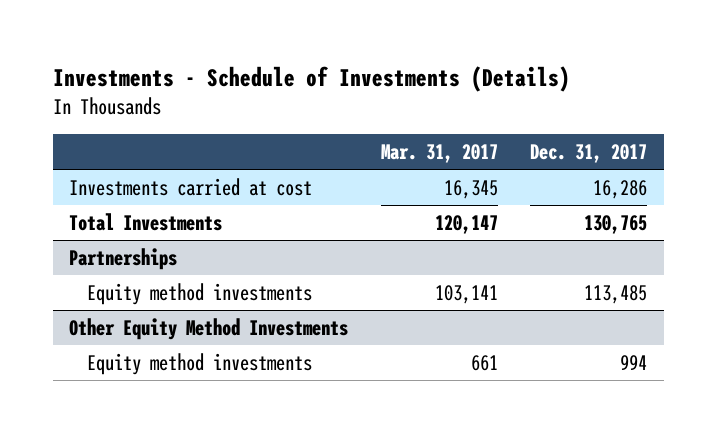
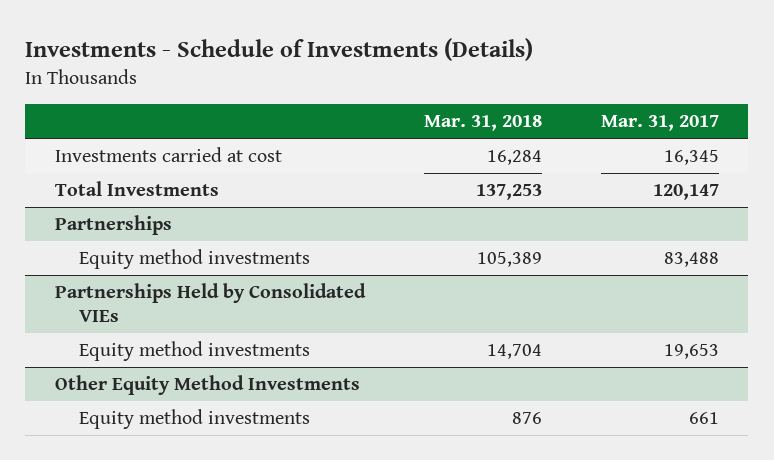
[530,144,648,164] Dec. 31, 2017 -> none
none -> [423,115,542,132] Mar. 31, 2018
[434,284,498,304] 103,141 -> [663,252,719,268] 83,488
none -> [54,283,366,323] Partnerships Held by Consolidated VIEs
none -> [79,341,311,362] Equity method investments

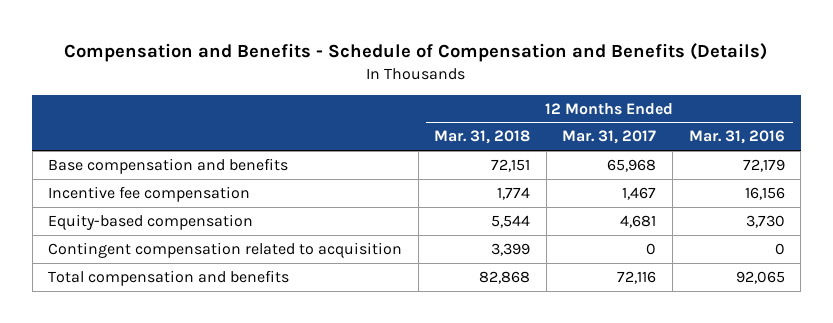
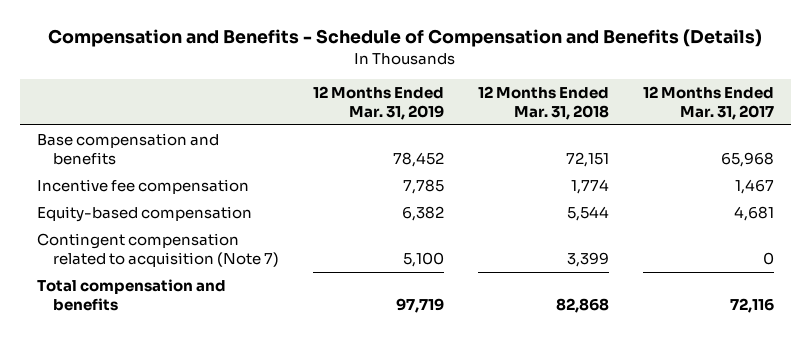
[688,130,785,145] Mar. 31, 2016 -> none
none -> [312,85,444,120] 12 Months Ended Mar. 31, 2019
[48,241,403,258] Contingent compensation related to acquisition -> [36,232,279,268] Contingent compensation related to acquisition (Note 7)

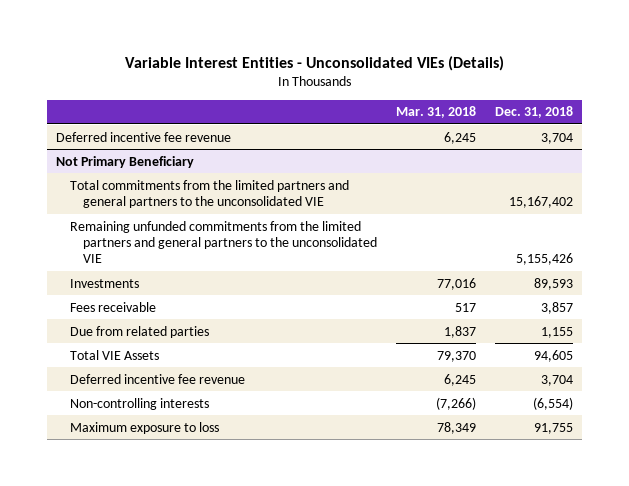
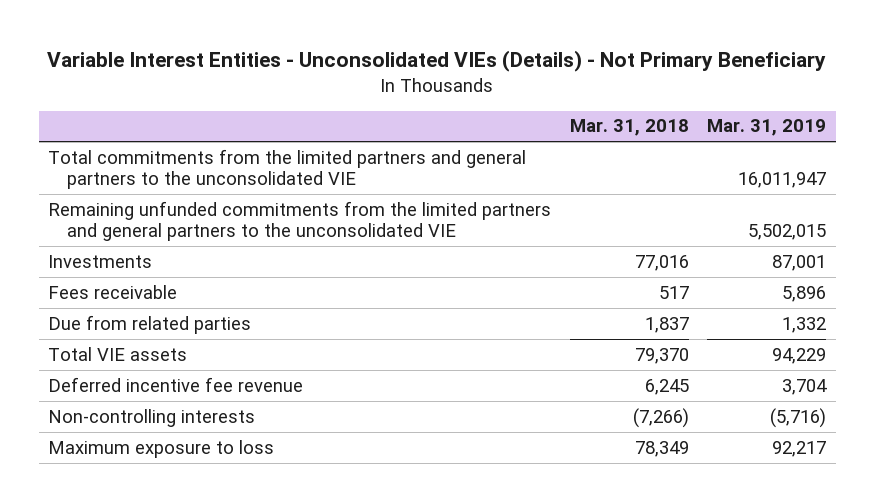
[124,55,504,71] Variable Interest Entities - Unconsolidated VIEs (Details) -> [47,50,827,73] Variable Interest Entities - Unconsolidated VIEs (Details) - Not Primary Beneficiary
[494,106,573,119] Dec. 31, 2018 -> none
none -> [707,119,827,137] Mar. 31, 2019
[56,131,232,142] Deferred incentive fee revenue -> none
[56,155,195,168] Not Primary Beneficiary -> none
[69,349,159,360] Total VIE Assets -> [48,346,188,361] Total VIE assets

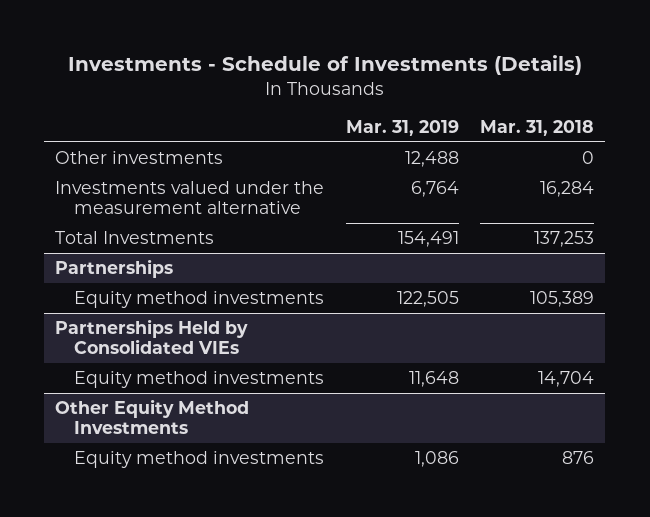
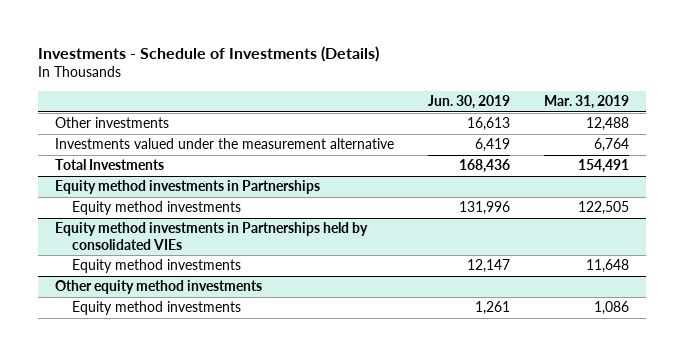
[480,120,595,137] Mar. 31, 2018 -> none
none -> [427,95,510,110] Jun. 30, 2019
[55,258,174,278] Partnerships -> [54,180,320,195] Equity method investments in Partnerships
[55,318,249,355] Partnerships Held by Consolidated VIEs -> [54,222,368,250] Equity method investments in Partnerships held by consolidated VIEs
[55,398,250,435] Other Equity Method Investments -> [54,280,262,295] Other equity method investments

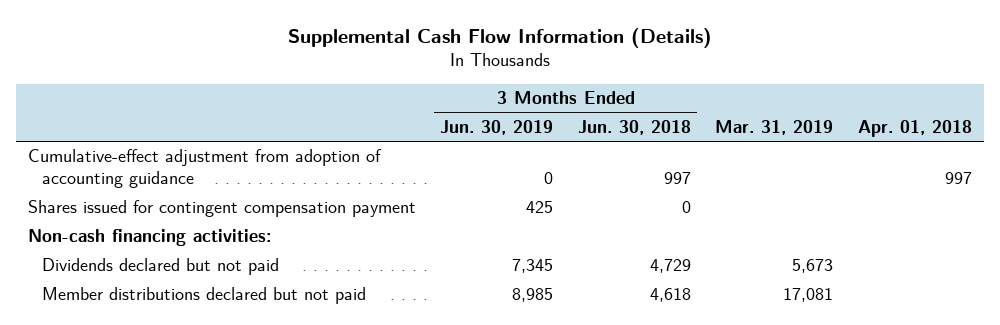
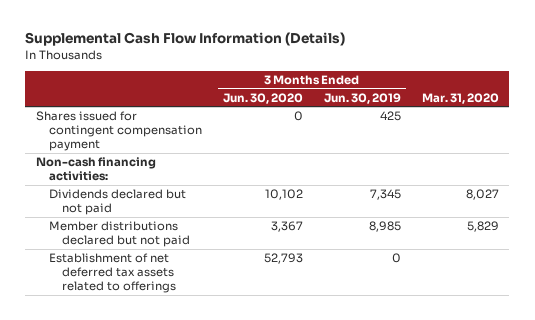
[577,119,691,135] Jun. 30, 2018 -> none
[715,119,834,135] Mar. 31, 2019 -> none
[857,119,972,137] Apr. 01, 2018 -> none
none -> [222,92,303,104] Jun. 30, 2020
none -> [421,92,499,104] Mar. 31, 2020
[27,149,382,189] Cumulative-effect adjustment from adoption of accounting guidance -> none
none -> [48,253,177,294] Establishment of net deferred tax assets related to offerings

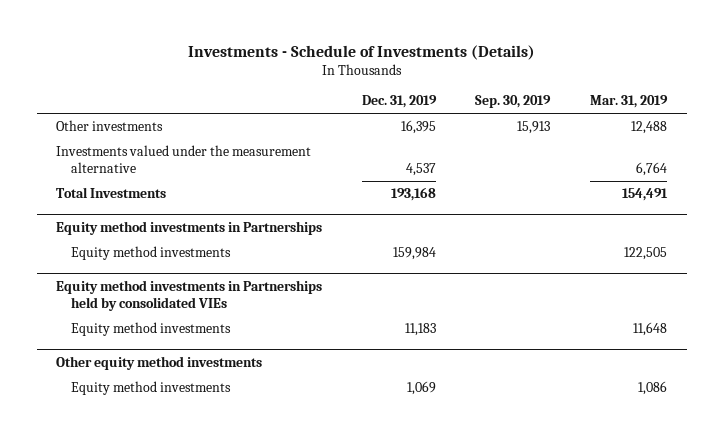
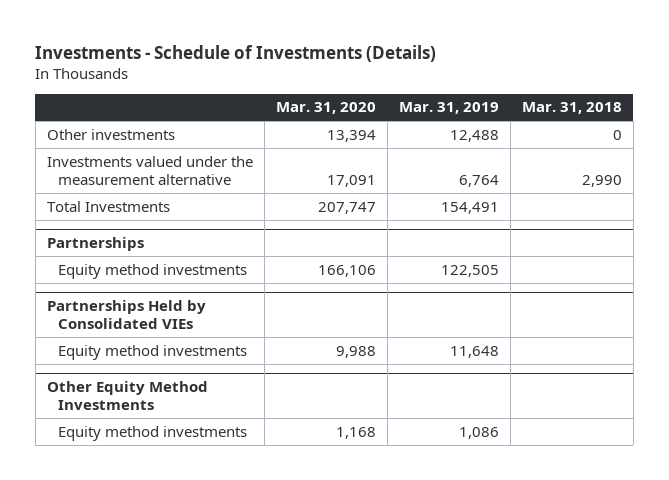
[361,95,437,109] Dec. 31, 2019 -> none
[475,95,552,109] Sep. 30, 2019 -> none
none -> [275,102,376,115] Mar. 31, 2020
none -> [521,102,622,115] Mar. 31, 2018
[56,220,323,235] Equity method investments in Partnerships -> [46,236,144,251] Partnerships
[56,279,323,311] Equity method investments in Partnerships held by consolidated VIEs -> [46,299,206,330] Partnerships Held by Consolidated VIEs
[56,355,263,370] Other equity method investments -> [46,380,208,411] Other Equity Method Investments

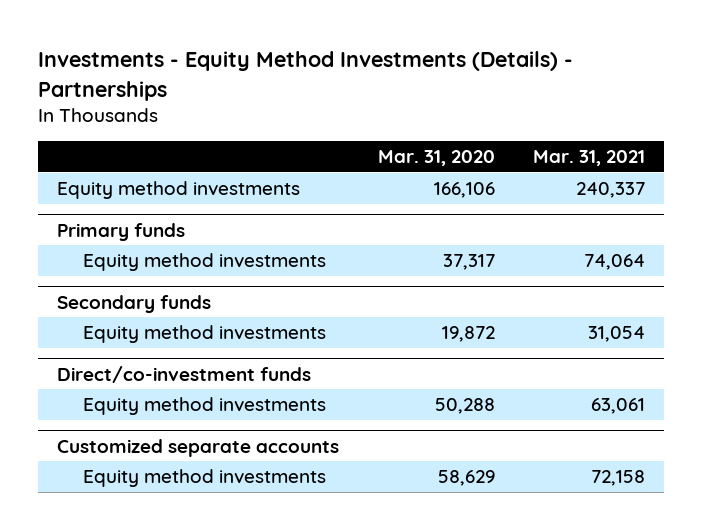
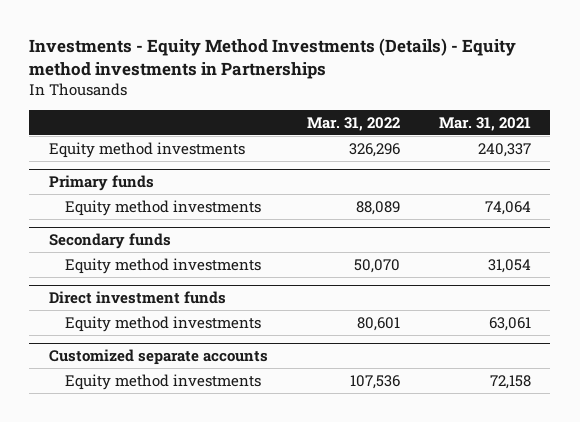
[38,51,574,101] Investments - Equity Method Investments (Details) - Partnerships -> [29,38,517,80] Investments - Equity Method Investments (Details) - Equity method investments in Partnerships
[377,150,495,167] Mar. 31, 2020 -> none
none -> [306,116,400,131] Mar. 31, 2022
[57,365,312,383] Direct/co-investment funds -> [48,291,226,305] Direct investment funds

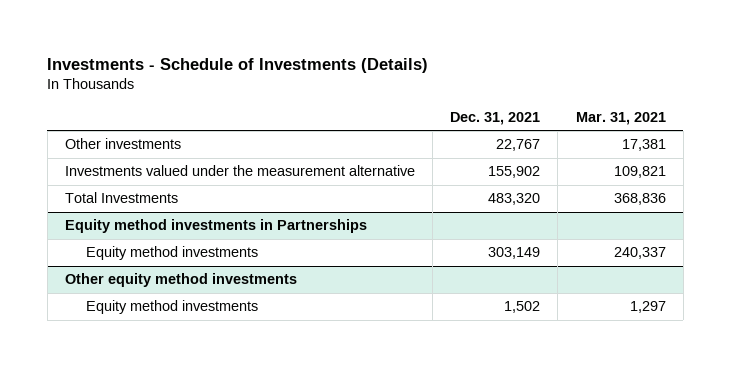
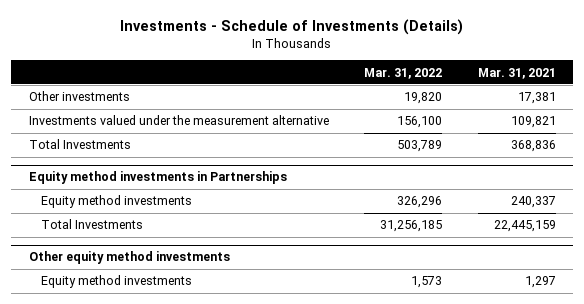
[450,111,541,125] Dec. 31, 2021 -> none
none -> [364,67,443,79] Mar. 31, 2022
none -> [41,219,144,230] Total Investments

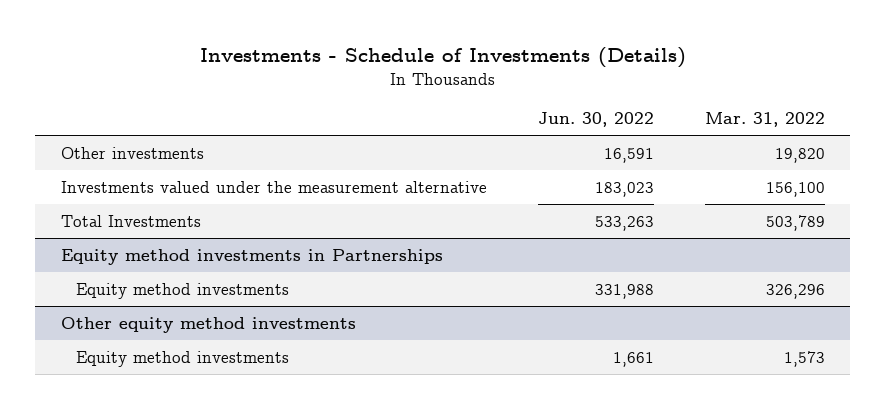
[477,67,556,79] Mar. 31, 2021 -> none
none -> [537,112,654,128] Jun. 30, 2022
[41,219,144,230] Total Investments -> none

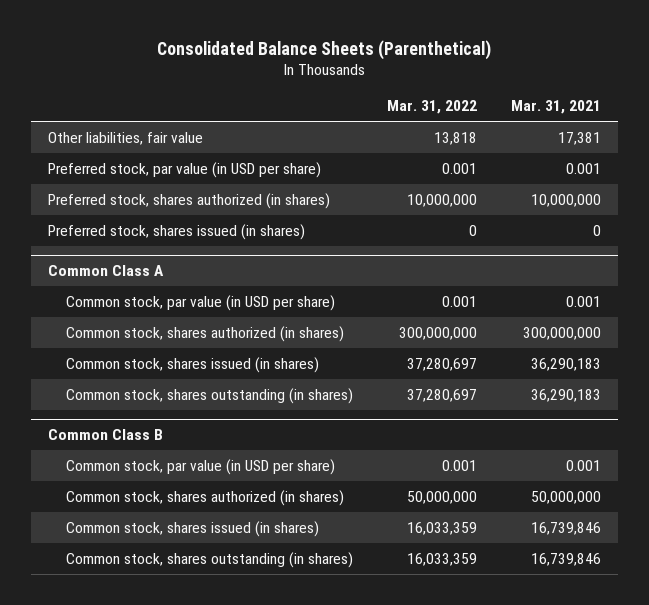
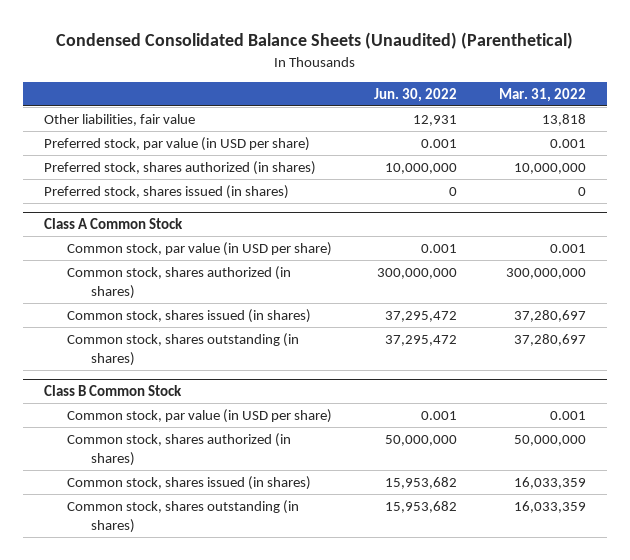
[157,39,492,60] Consolidated Balance Sheets (Parenthetical) -> [55,32,573,50] Condensed Consolidated Balance Sheets (Unaudited) (Parenthetical)
[510,100,601,115] Mar. 31, 2021 -> none
none -> [374,88,458,103] Jun. 30, 2022
[47,265,164,277] Common Class A -> [43,218,183,230] Class A Common Stock
[47,429,163,441] Common Class B -> [43,385,182,397] Class B Common Stock

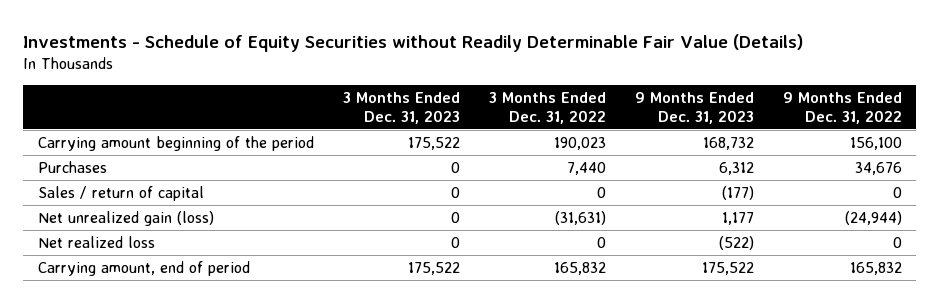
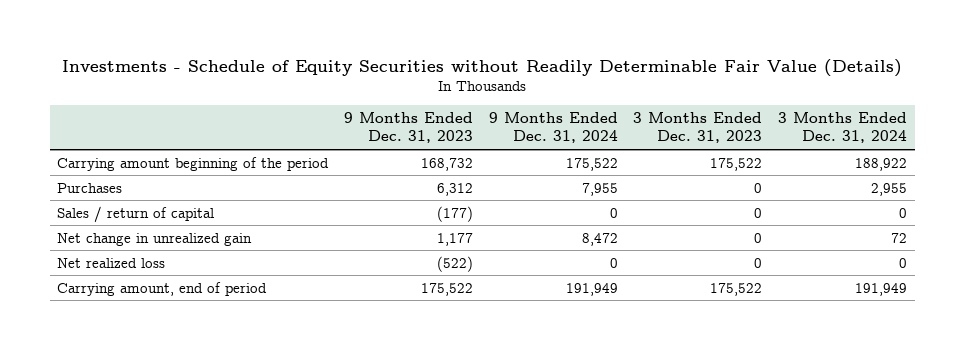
[488,91,606,124] 3 Months Ended Dec. 31, 2022 -> none
[782,91,902,124] 9 Months Ended Dec. 31, 2022 -> none
none -> [488,112,618,144] 9 Months Ended Dec. 31, 2024
none -> [777,112,907,144] 3 Months Ended Dec. 31, 2024
[37,210,214,226] Net unrealized gain (loss) -> [57,232,253,246] Net change in unrealized gain

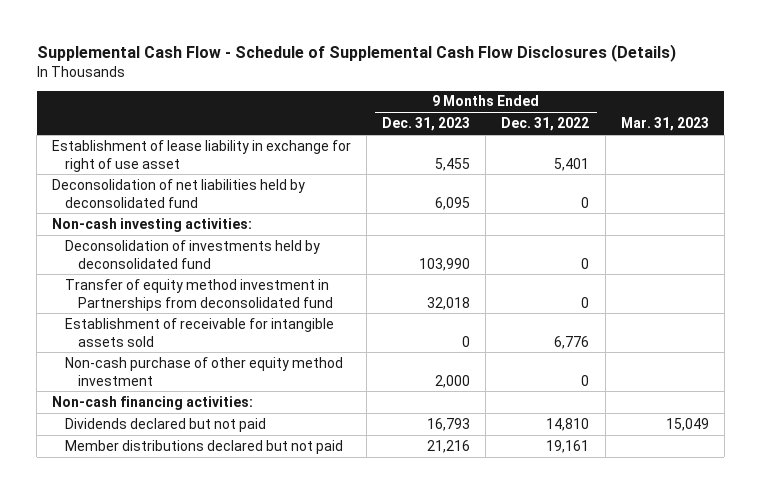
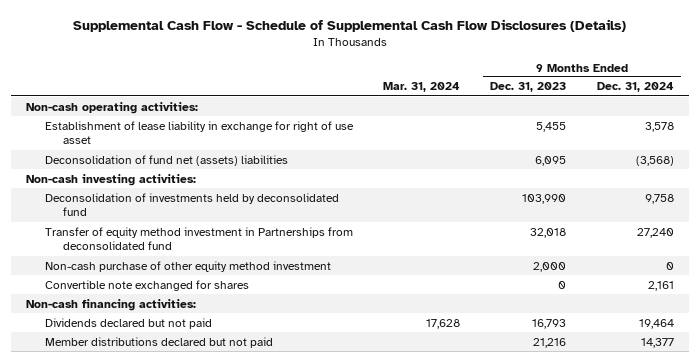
[501,117,590,132] Dec. 31, 2022 -> none
[620,117,709,132] Mar. 31, 2023 -> none
none -> [383,82,461,93] Mar. 31, 2024
none -> [596,82,674,93] Dec. 31, 2024
none -> [26,101,199,114] Non-cash operating activities:
[52,178,306,208] Deconsolidation of net liabilities held by deconsolidated fund -> [44,154,288,166] Deconsolidation of fund net (assets) liabilities
[65,317,335,347] Establishment of receivable for intangible assets sold -> none
none -> [44,279,249,291] Convertible note exchanged for shares

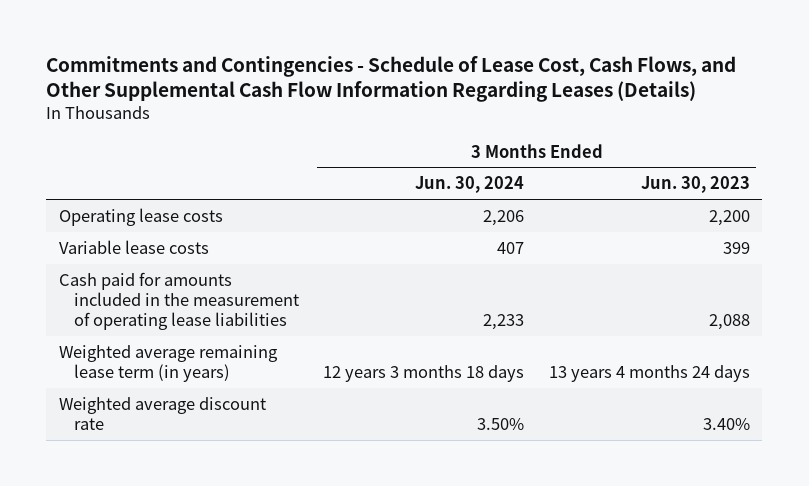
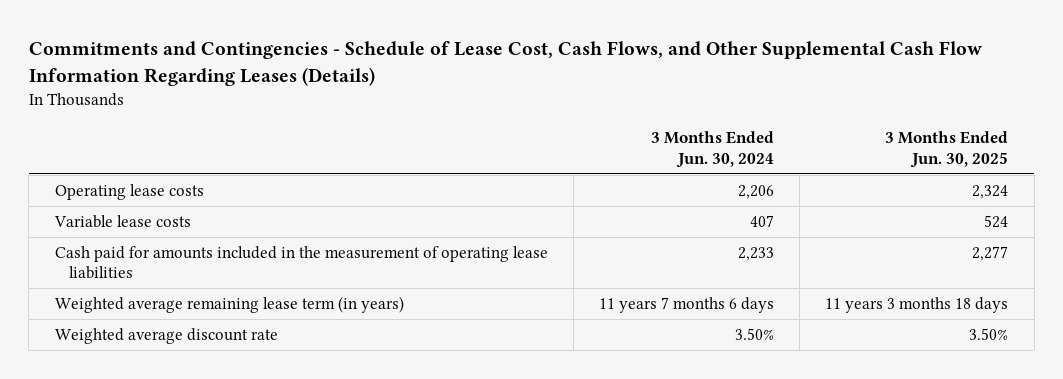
[640,176,750,194] Jun. 30, 2023 -> none
none -> [885,131,1009,168] 3 Months Ended Jun. 30, 2025
[323,364,525,382] 12 years 3 months 18 days -> [598,296,774,313] 11 years 7 months 6 days

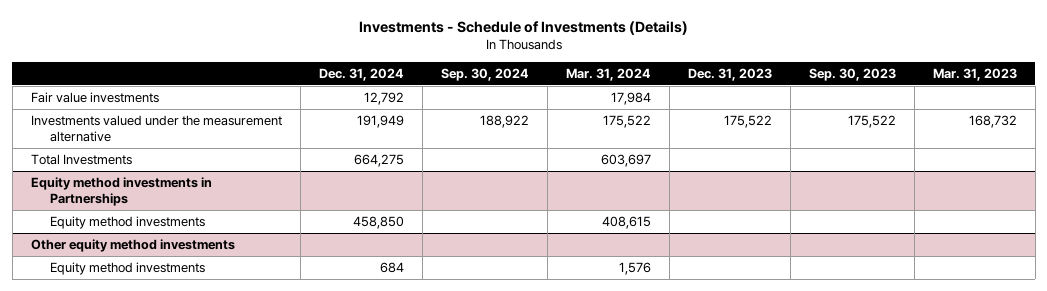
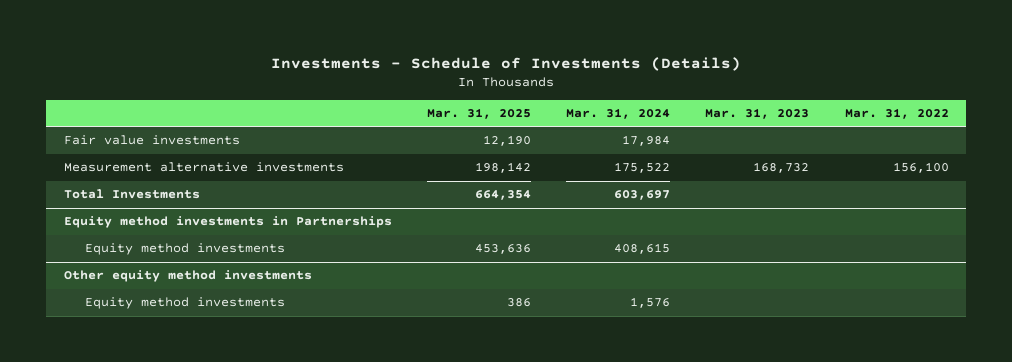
[318,67,404,81] Dec. 31, 2024 -> none
[440,67,529,81] Sep. 30, 2024 -> none
[687,67,772,81] Dec. 31, 2023 -> none
[808,67,896,81] Sep. 30, 2023 -> none
none -> [427,108,532,120] Mar. 31, 2025
none -> [844,108,949,120] Mar. 31, 2022
[30,114,282,142] Investments valued under the measurement alternative -> [63,162,344,173] Measurement alternative investments

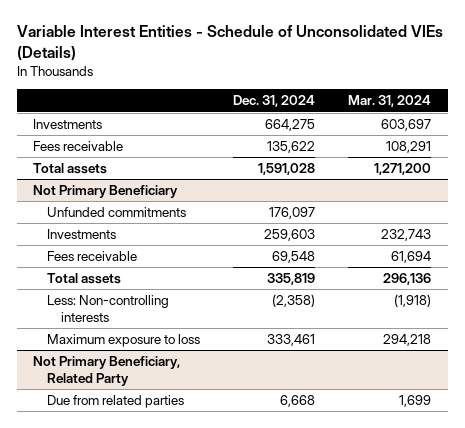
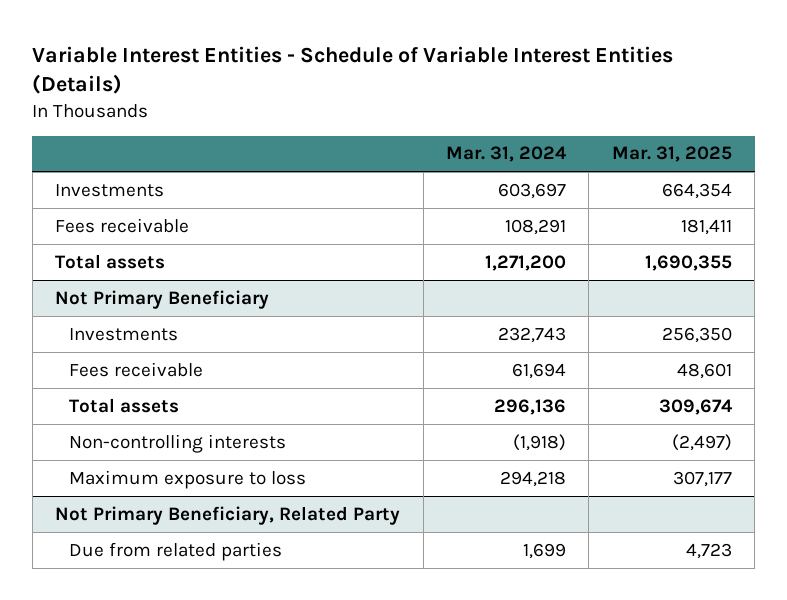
[16,25,443,62] Variable Interest Entities - Schedule of Unconsolidated VIEs (Details) -> [32,45,674,95] Variable Interest Entities - Schedule of Variable Interest Entities (Details)
[233,95,316,108] Dec. 31, 2024 -> none
none -> [611,146,732,163] Mar. 31, 2025
[46,207,186,218] Unfunded commitments -> none
[46,295,169,322] Less: Non-controlling interests -> [69,433,287,453] Non-controlling interests

